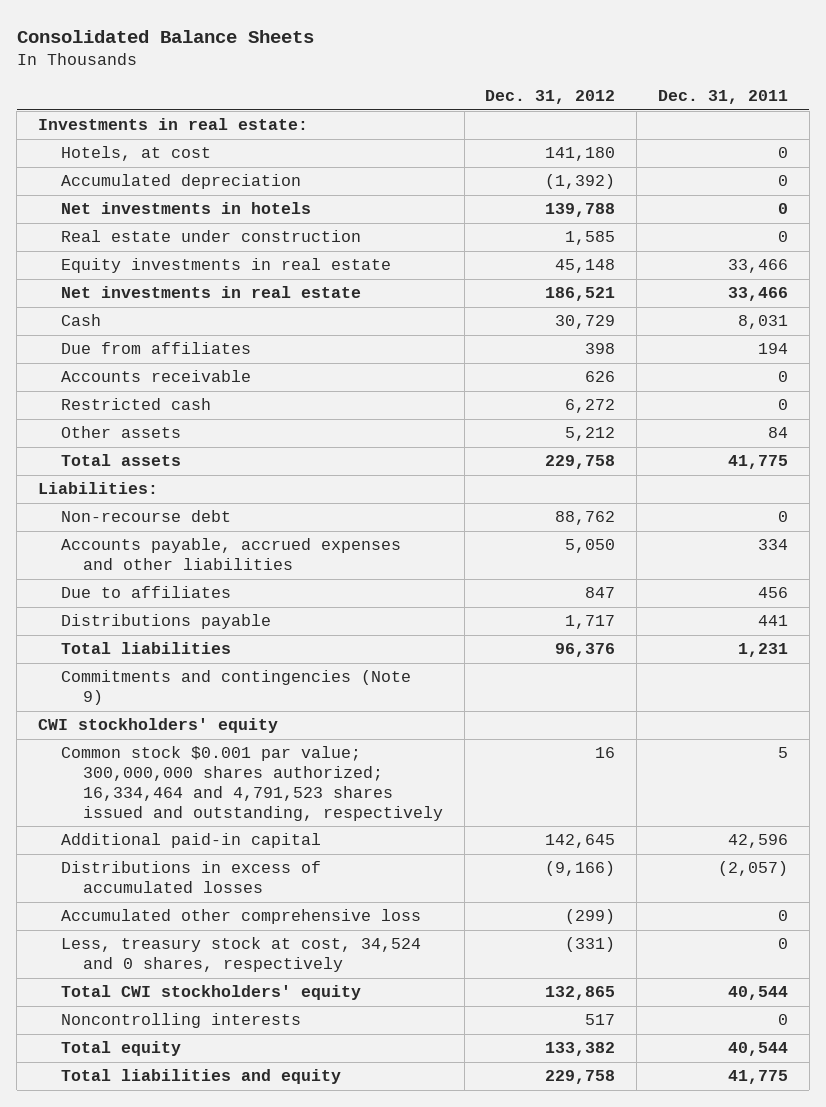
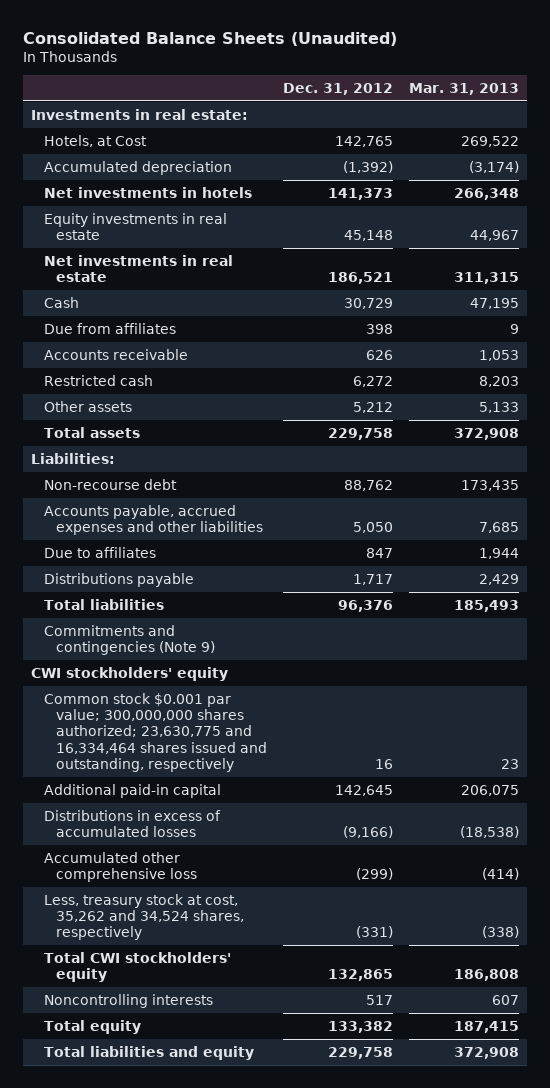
[16,29,314,43] Consolidated Balance Sheets -> [23,31,398,46] Consolidated Balance Sheets (Unaudited)
[657,90,788,105] Dec. 31, 2011 -> none
none -> [409,82,520,95] Mar. 31, 2013
[60,146,211,162] Hotels, at cost -> [43,134,147,147] Hotels, at Cost
[545,147,616,162] 141,180 -> [335,135,394,147] 142,765
[60,230,361,243] Real estate under construction -> none
[545,203,616,218] 139,788 -> [328,187,394,200] 141,373
[60,746,444,821] Common stock $0.001 par value; 300,000,000 shares authorized; 16,334,464 and 4,791,523 shares issued and outstanding, respectively -> [43,692,268,772] Common stock $0.001 par value; 300,000,000 shares authorized; 23,630,775 and 16,334,464 shares issued and outstanding, respectively
[60,937,421,973] Less, treasury stock at cost, 34,524 and 0 shares, respectively -> [43,893,245,941] Less, treasury stock at cost, 35,262 and 34,524 shares, respectively

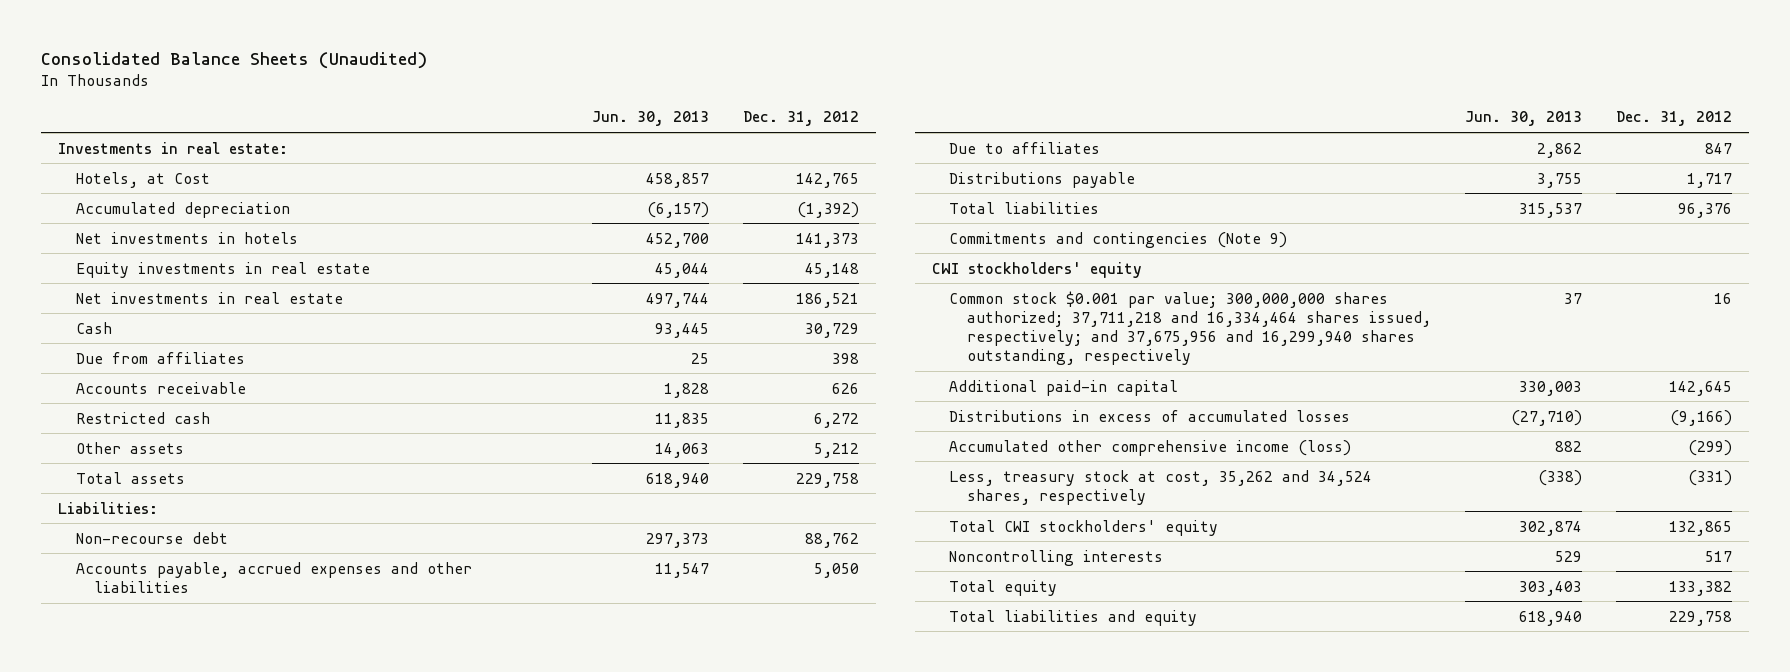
[409,82,520,95] Mar. 31, 2013 -> none
none -> [591,111,709,127] Jun. 30, 2013
[43,692,268,772] Common stock $0.001 par value; 300,000,000 shares authorized; 23,630,775 and 16,334,464 shares issued and outstanding, respectively -> [949,290,1432,365] Common stock $0.001 par value; 300,000,000 shares authorized; 37,711,218 and 16,334,464 shares issued, respectively; and 37,675,956 and 16,299,940 shares outstanding, respectively
[43,851,198,882] Accumulated other comprehensive loss -> [949,439,1352,456] Accumulated other comprehensive income (loss)

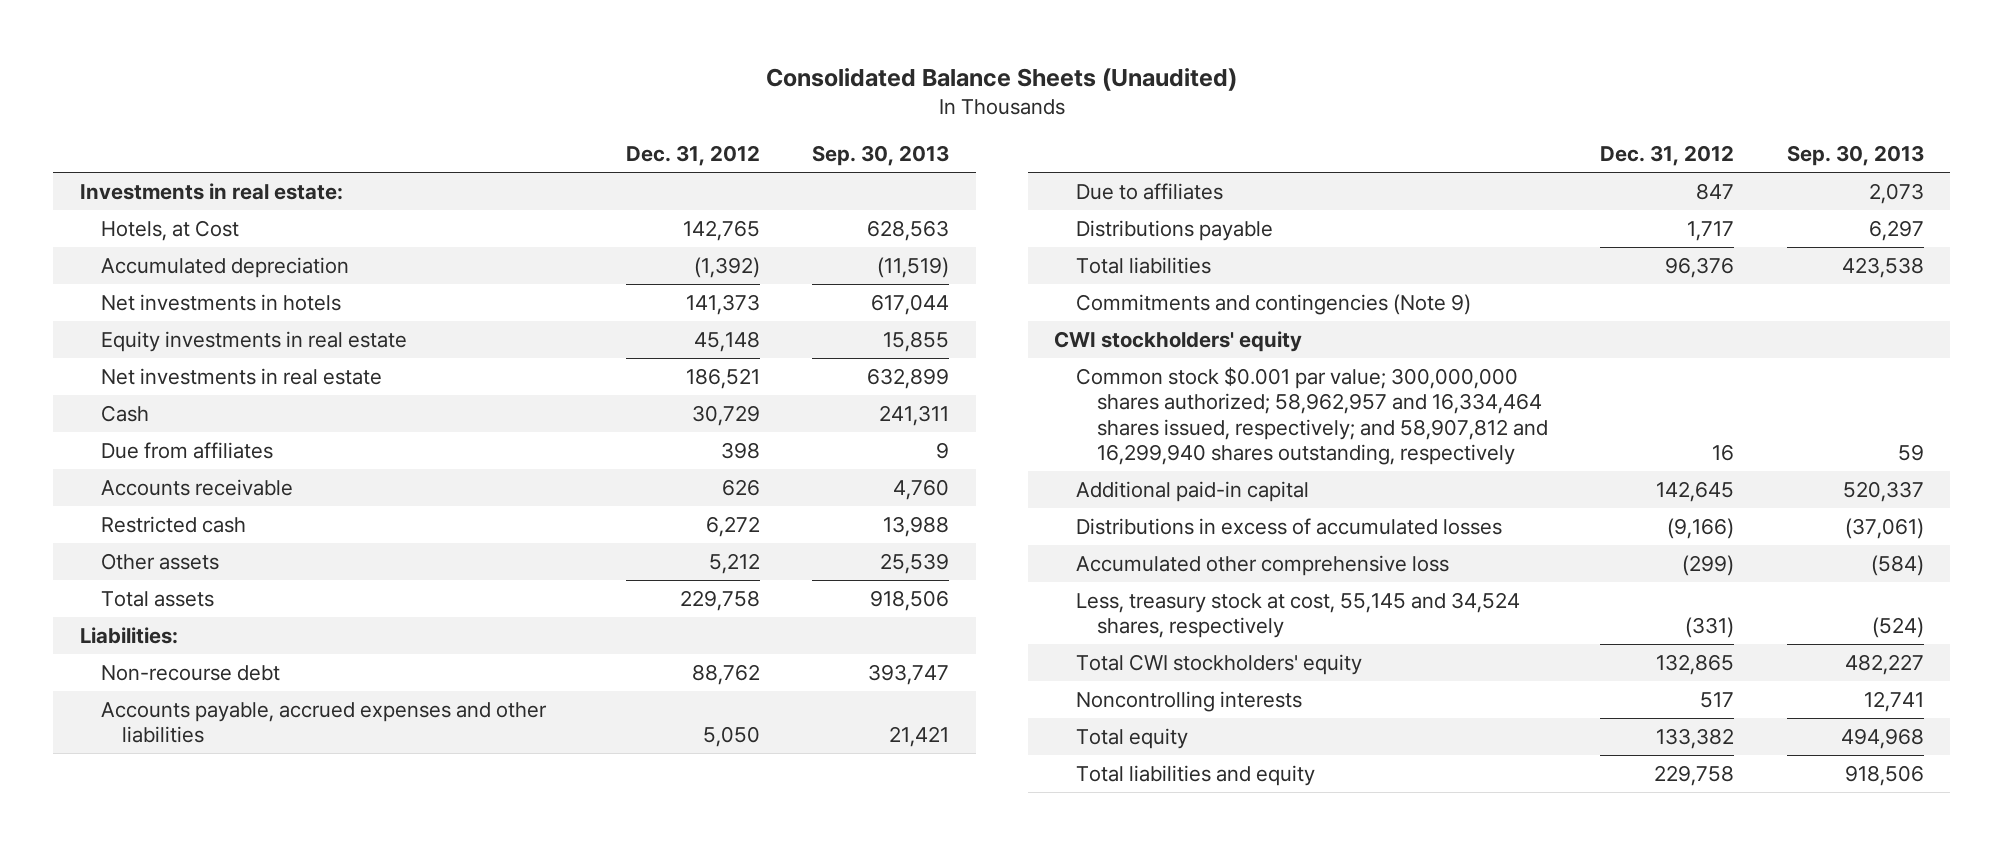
[591,111,709,127] Jun. 30, 2013 -> none
none -> [812,145,950,167] Sep. 30, 2013
[949,290,1432,365] Common stock $0.001 par value; 300,000,000 shares authorized; 37,711,218 and 16,334,464 shares issued, respectively; and 37,675,956 and 16,299,940 shares outstanding, respectively -> [1075,366,1548,466] Common stock $0.001 par value; 300,000,000 shares authorized; 58,962,957 and 16,334,464 shares issued, respectively; and 58,907,812 and 16,299,940 shares outstanding, respectively
[949,439,1352,456] Accumulated other comprehensive income (loss) -> [1075,554,1449,576] Accumulated other comprehensive loss
[949,469,1373,505] Less, treasury stock at cost, 35,262 and 34,524 shares, respectively -> [1075,591,1520,639] Less, treasury stock at cost, 55,145 and 34,524 shares, respectively

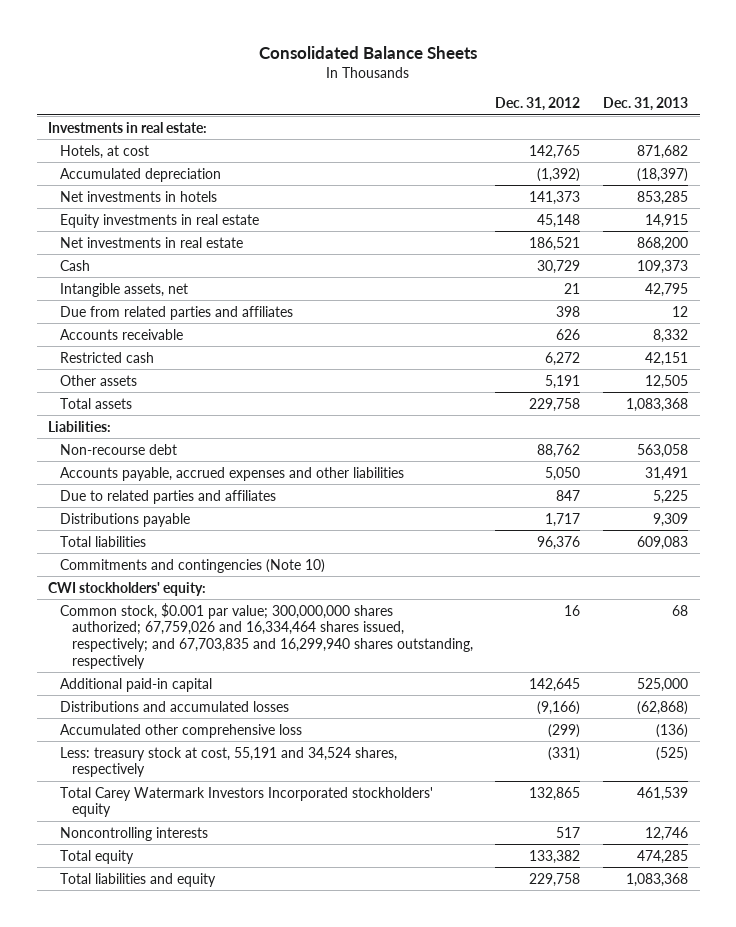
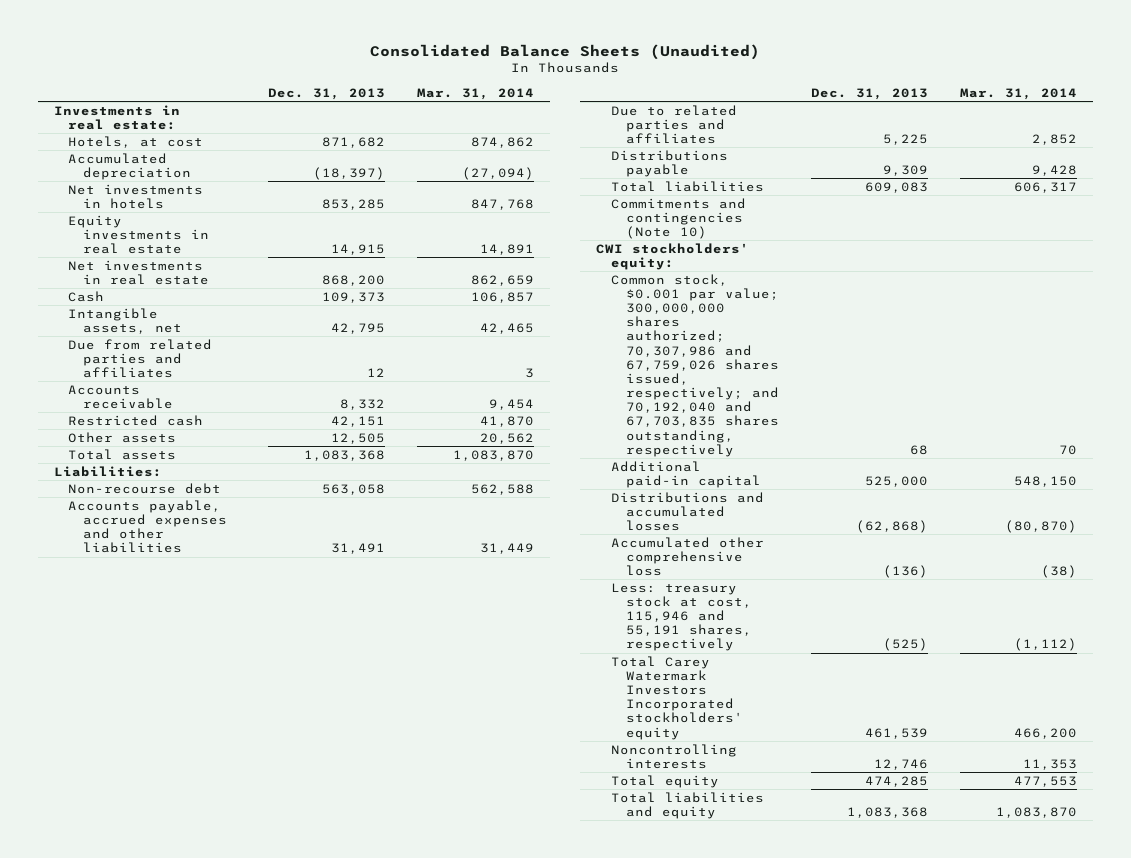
[259,45,478,59] Consolidated Balance Sheets -> [370,44,761,61] Consolidated Balance Sheets (Unaudited)
[495,97,581,112] Dec. 31, 2012 -> none
none -> [417,88,535,101] Mar. 31, 2014
[59,602,473,669] Common stock, $0.001 par value; 300,000,000 shares authorized; 67,759,026 and 16,334,464 shares issued, respectively; and 67,703,835 and 16,299,940 shares outstanding, respectively -> [611,273,780,457] Common stock, $0.001 par value; 300,000,000 shares authorized; 70,307,986 and 67,759,026 shares issued, respectively; and 70,192,040 and 67,703,835 shares outstanding, respectively
[59,746,397,778] Less: treasury stock at cost, 55,191 and 34,524 shares, respectively -> [611,582,753,652] Less: treasury stock at cost, 115,946 and 55,191 shares, respectively

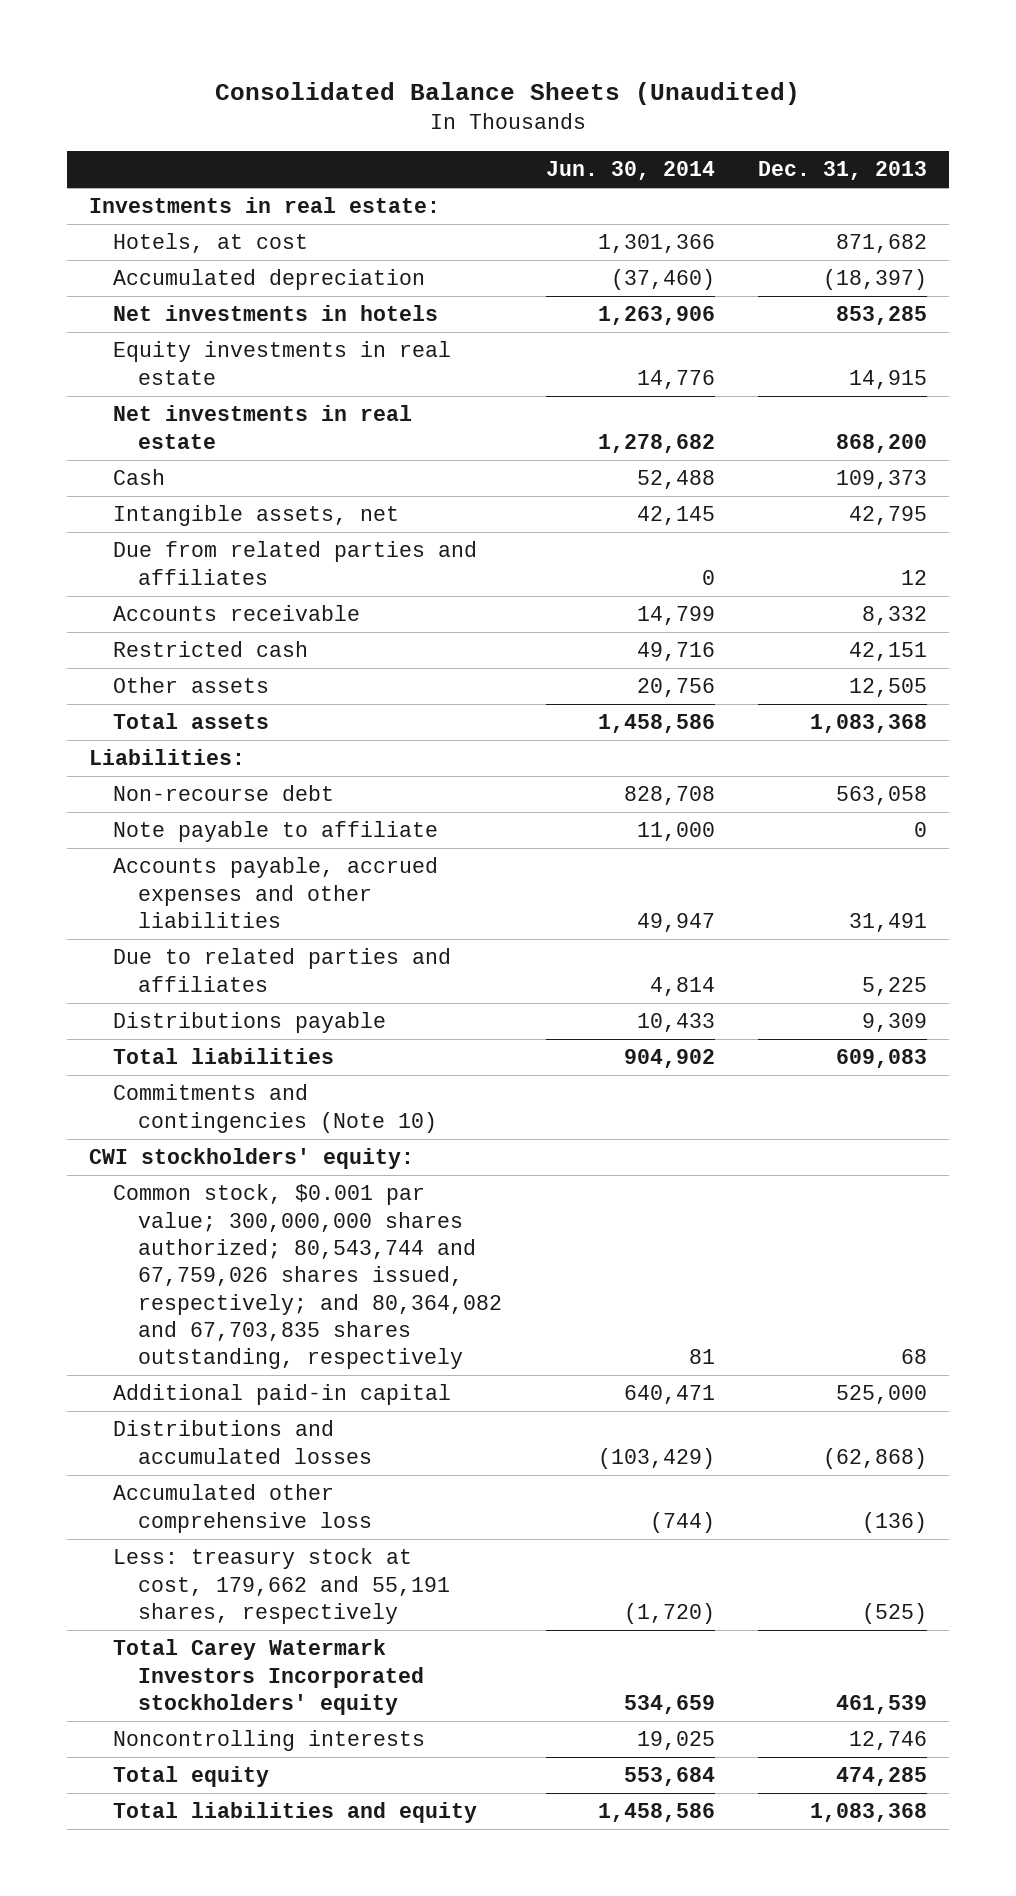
[417,88,535,101] Mar. 31, 2014 -> none
none -> [545,161,715,181] Jun. 30, 2014
none -> [113,821,439,843] Note payable to affiliate
[611,273,780,457] Common stock, $0.001 par value; 300,000,000 shares authorized; 70,307,986 and 67,759,026 shares issued, respectively; and 70,192,040 and 67,703,835 shares outstanding, respectively -> [113,1184,503,1370] Common stock, $0.001 par value; 300,000,000 shares authorized; 80,543,744 and 67,759,026 shares issued, respectively; and 80,364,082 and 67,703,835 shares outstanding, respectively
[611,582,753,652] Less: treasury stock at cost, 115,946 and 55,191 shares, respectively -> [113,1548,451,1624] Less: treasury stock at cost, 179,662 and 55,191 shares, respectively

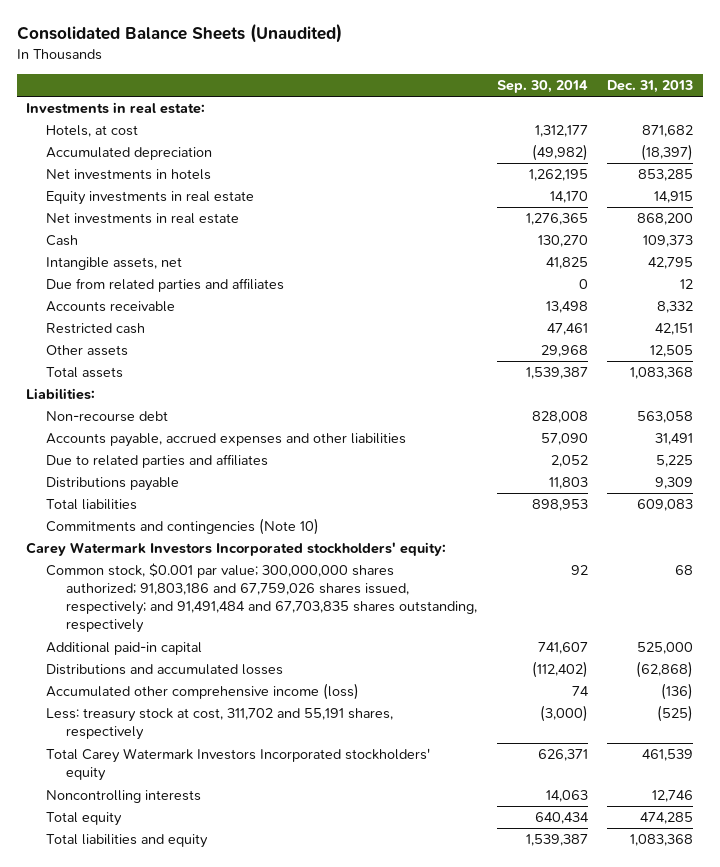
[545,161,715,181] Jun. 30, 2014 -> none
none -> [496,80,588,94] Sep. 30, 2014
[113,821,439,843] Note payable to affiliate -> none
[88,1148,414,1170] CWI stockholders' equity: -> [26,542,447,557] Carey Watermark Investors Incorporated stockholders' equity:
[113,1184,503,1370] Common stock, $0.001 par value; 300,000,000 shares authorized; 80,543,744 and 67,759,026 shares issued, respectively; and 80,364,082 and 67,703,835 shares outstanding, respectively -> [46,563,477,634] Common stock, $0.001 par value; 300,000,000 shares authorized; 91,803,186 and 67,759,026 shares issued, respectively; and 91,491,484 and 67,703,835 shares outstanding, respectively
[113,1484,373,1533] Accumulated other comprehensive loss -> [46,683,360,701] Accumulated other comprehensive income (loss)
[113,1548,451,1624] Less: treasury stock at cost, 179,662 and 55,191 shares, respectively -> [46,708,394,741] Less: treasury stock at cost, 311,702 and 55,191 shares, respectively

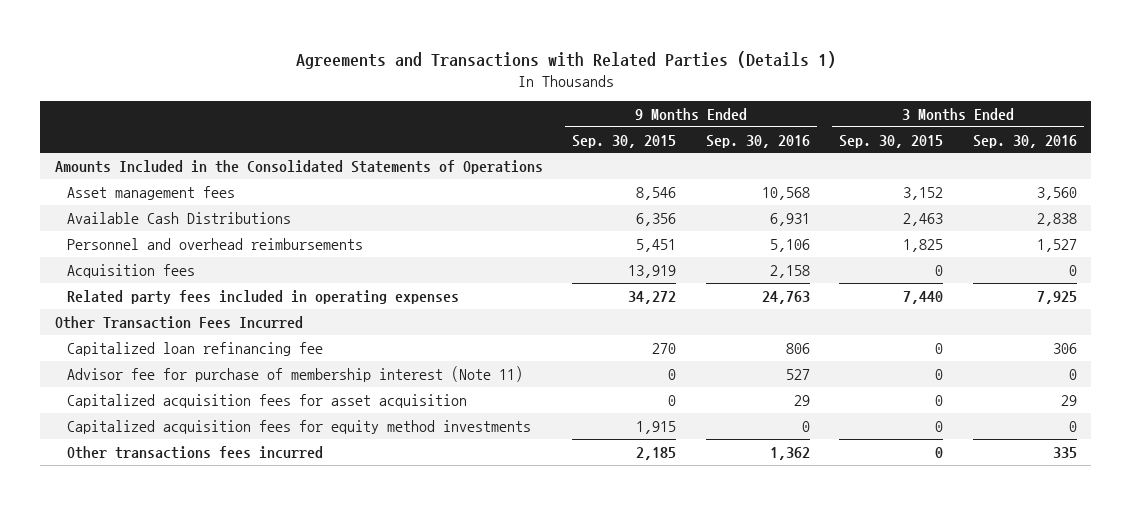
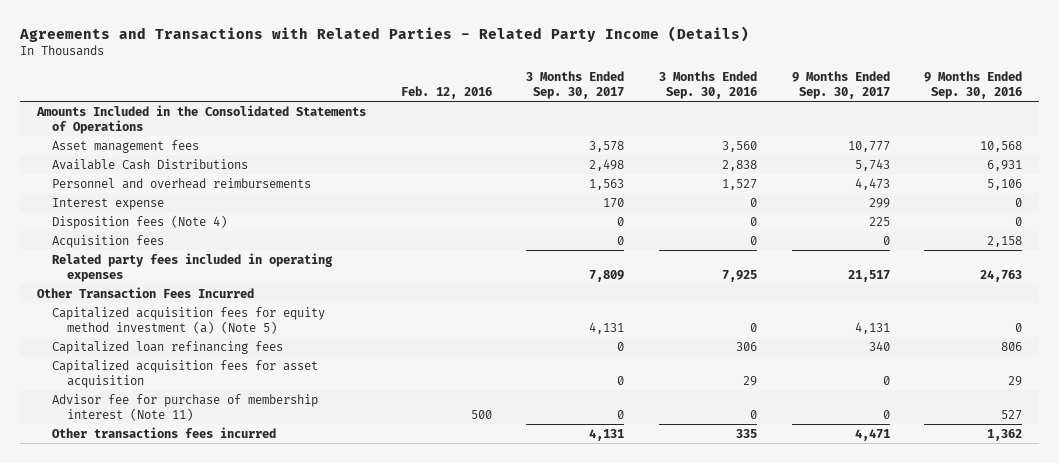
[295,50,836,69] Agreements and Transactions with Related Parties (Details 1) -> [18,25,749,42] Agreements and Transactions with Related Parties - Related Party Income (Details)
[572,134,677,148] Sep. 30, 2015 -> none
[839,134,944,148] Sep. 30, 2015 -> none
none -> [400,86,492,100] Feb. 12, 2016
none -> [526,71,625,100] 3 Months Ended Sep. 30, 2017
none -> [791,71,890,100] 9 Months Ended Sep. 30, 2017
none -> [51,197,164,210] Interest expense
none -> [51,214,227,229] Disposition fees (Note 4)
none -> [51,306,325,334] Capitalized acquisition fees for equity method investment (a) (Note 5)
[66,341,323,356] Capitalized loan refinancing fee -> [51,340,283,354] Capitalized loan refinancing fees
[66,419,531,434] Capitalized acquisition fees for equity method investments -> none
[66,365,523,382] Advisor fee for purchase of membership interest (Note 11) -> [51,393,318,421] Advisor fee for purchase of membership interest (Note 11)

